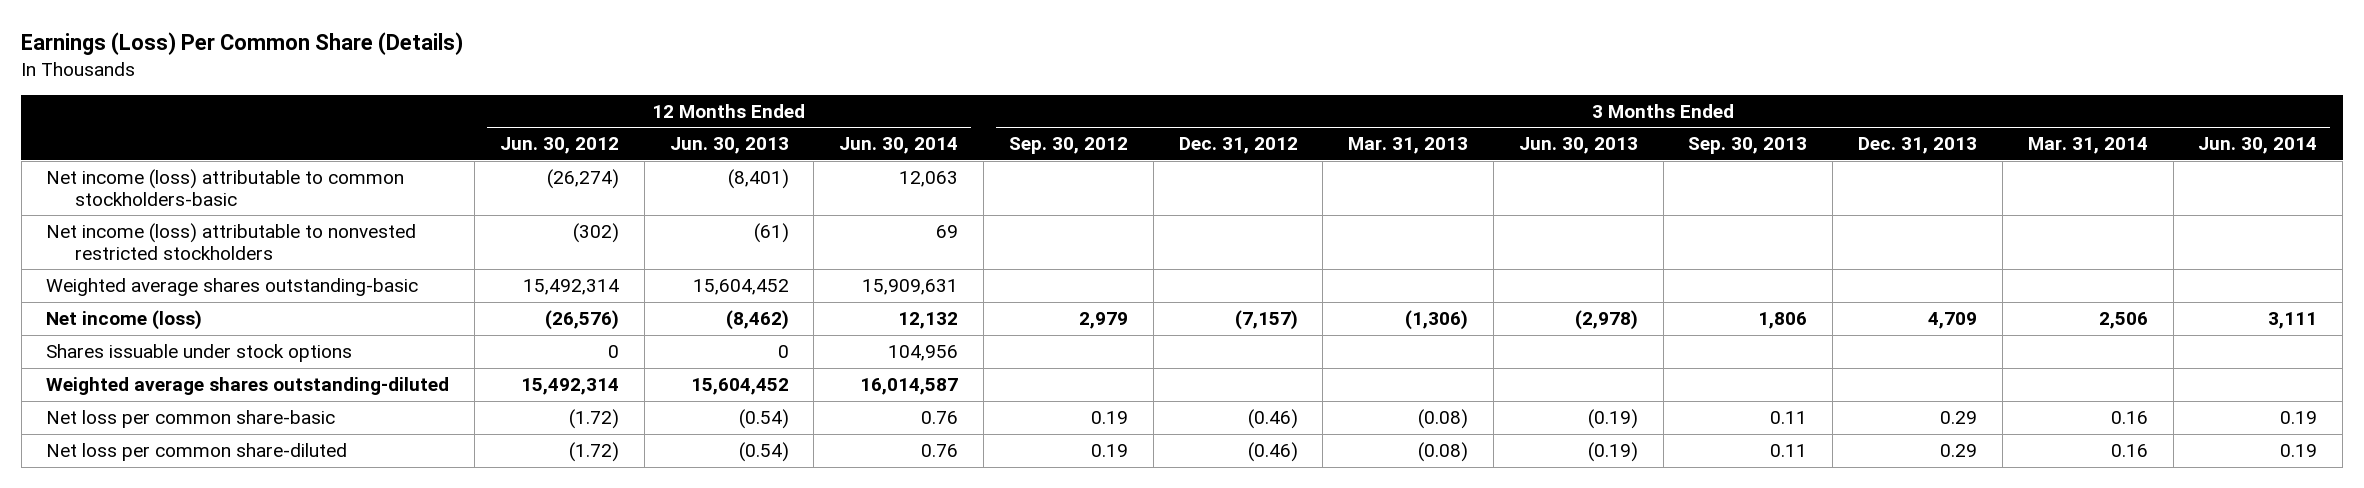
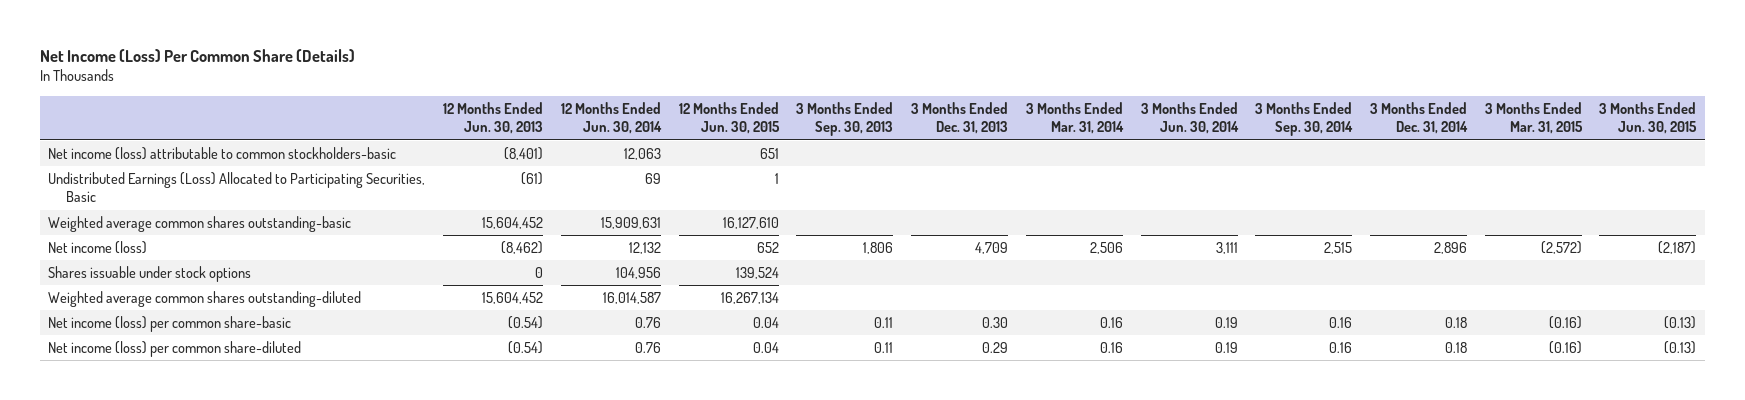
[21,32,464,56] Earnings (Loss) Per Common Share (Details) -> [39,48,355,62] Net Income (Loss) Per Common Share (Details)
[499,137,619,155] Jun. 30, 2012 -> none
[1008,137,1128,155] Sep. 30, 2012 -> none
[1178,137,1298,155] Dec. 31, 2012 -> none
[1348,137,1469,155] Mar. 31, 2013 -> none
[1518,137,1638,155] Jun. 30, 2013 -> none
none -> [678,101,780,135] 12 Months Ended Jun. 30, 2015
none -> [1255,101,1354,137] 3 Months Ended Sep. 30, 2014
none -> [1370,101,1469,135] 3 Months Ended Dec. 31, 2014
none -> [1484,101,1583,135] 3 Months Ended Mar. 31, 2015
none -> [1599,101,1698,135] 3 Months Ended Jun. 30, 2015
[46,222,417,260] Net income (loss) attributable to nonvested restricted stockholders -> [48,171,426,203] Undistributed Earnings (Loss) Allocated to Participating Securities, Basic
[46,277,419,296] Weighted average shares outstanding-basic -> [48,215,352,232] Weighted average common shares outstanding-basic
[46,376,450,395] Weighted average shares outstanding-diluted -> [48,290,362,307] Weighted average common shares outstanding-diluted
[46,409,336,428] Net loss per common share-basic -> [48,315,292,332] Net income (loss) per common share-basic
[1940,410,1978,424] 0.29 -> [982,316,1009,328] 0.30
[46,442,348,461] Net loss per common share-diluted -> [48,340,302,357] Net income (loss) per common share-diluted

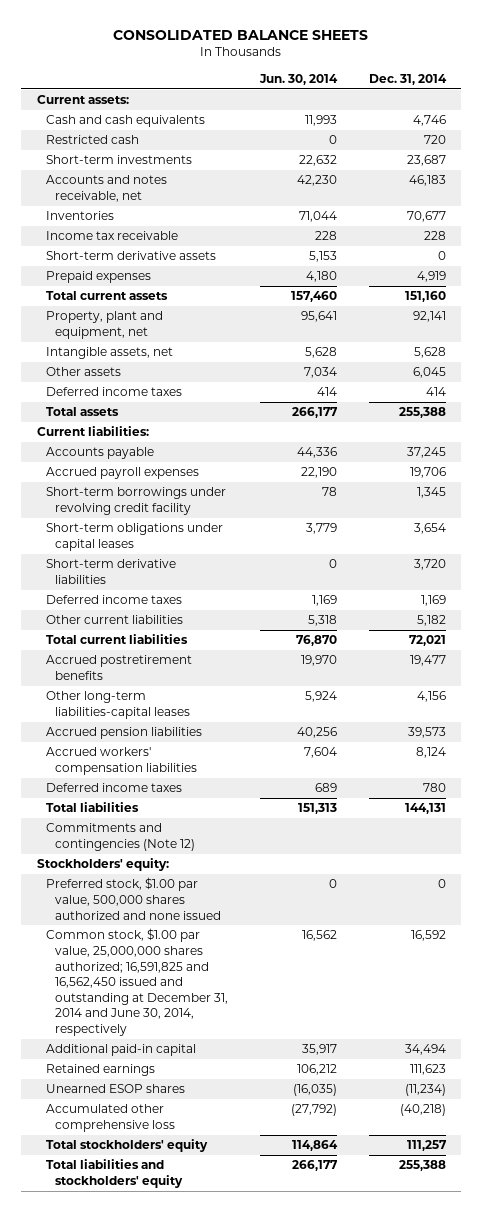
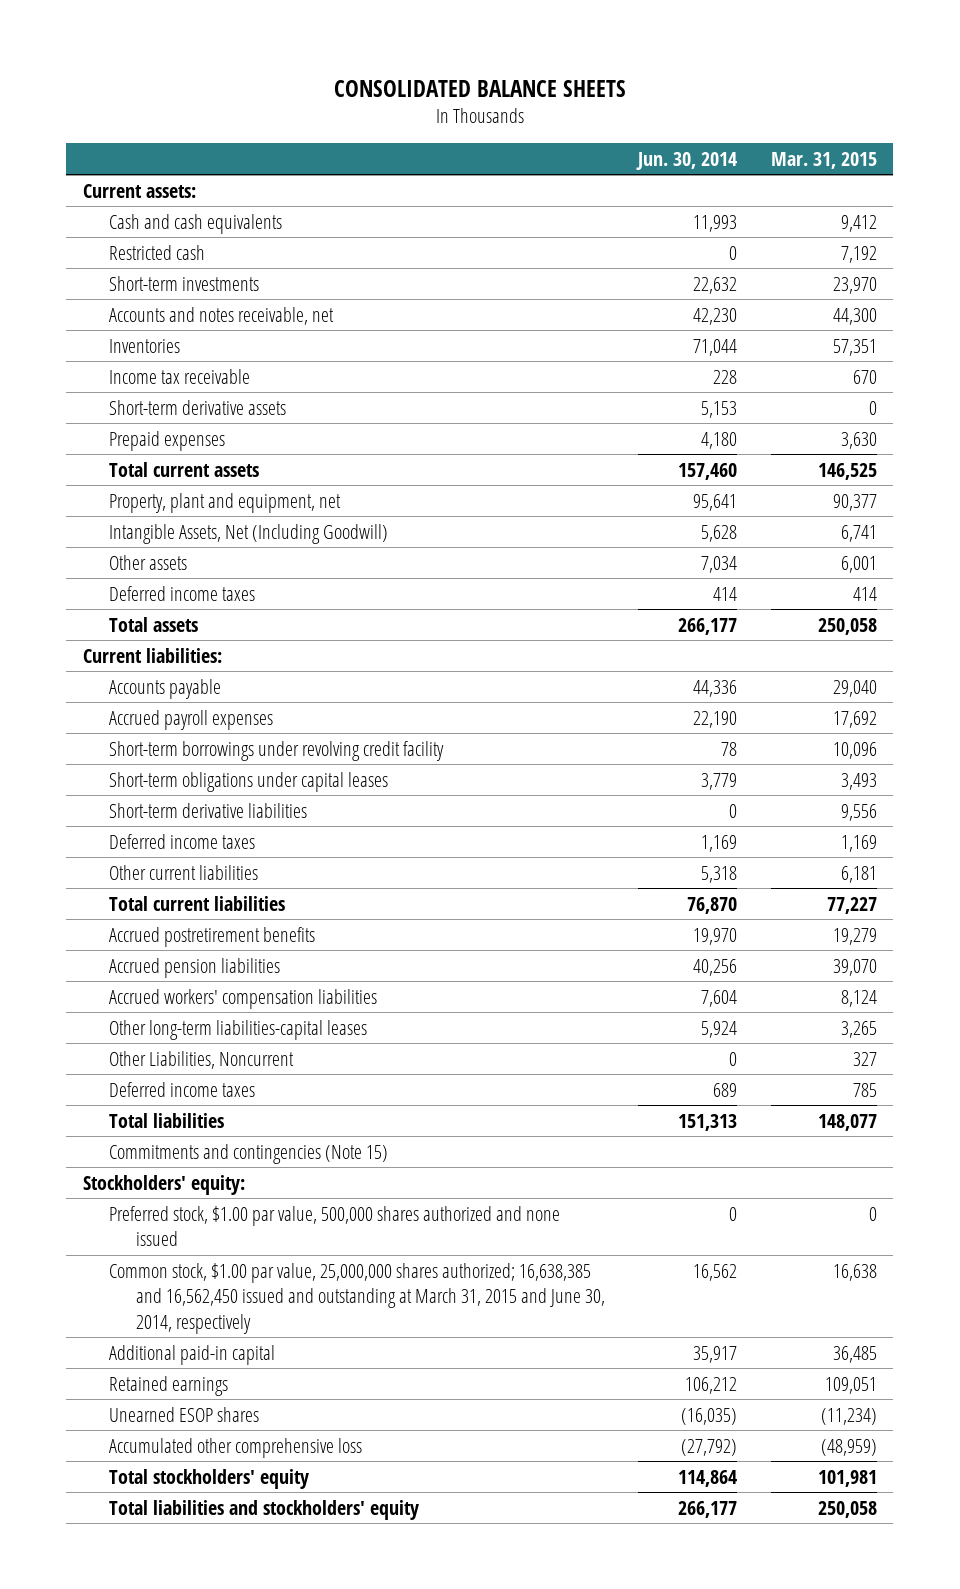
[368,73,447,85] Dec. 31, 2014 -> none
none -> [770,151,877,169] Mar. 31, 2015
[46,347,174,360] Intangible assets, net -> [109,523,389,544] Intangible Assets, Net (Including Goodwill)
[46,691,191,719] Other long-term liabilities-capital leases -> [109,1019,368,1040] Other long-term liabilities-capital leases
none -> [109,1050,295,1069] Other Liabilities, Noncurrent
[46,823,196,851] Commitments and contingencies (Note 12) -> [109,1143,389,1164] Commitments and contingencies (Note 15)
[46,928,229,1036] Common stock, $1.00 par value, 25,000,000 shares authorized; 16,591,825 and 16,562,450 issued and outstanding at December 31, 2014 and June 30, 2014, respectively -> [109,1262,605,1334] Common stock, $1.00 par value, 25,000,000 shares authorized; 16,638,385 and 16,562,450 issued and outstanding at March 31, 2015 and June 30, 2014, respectively

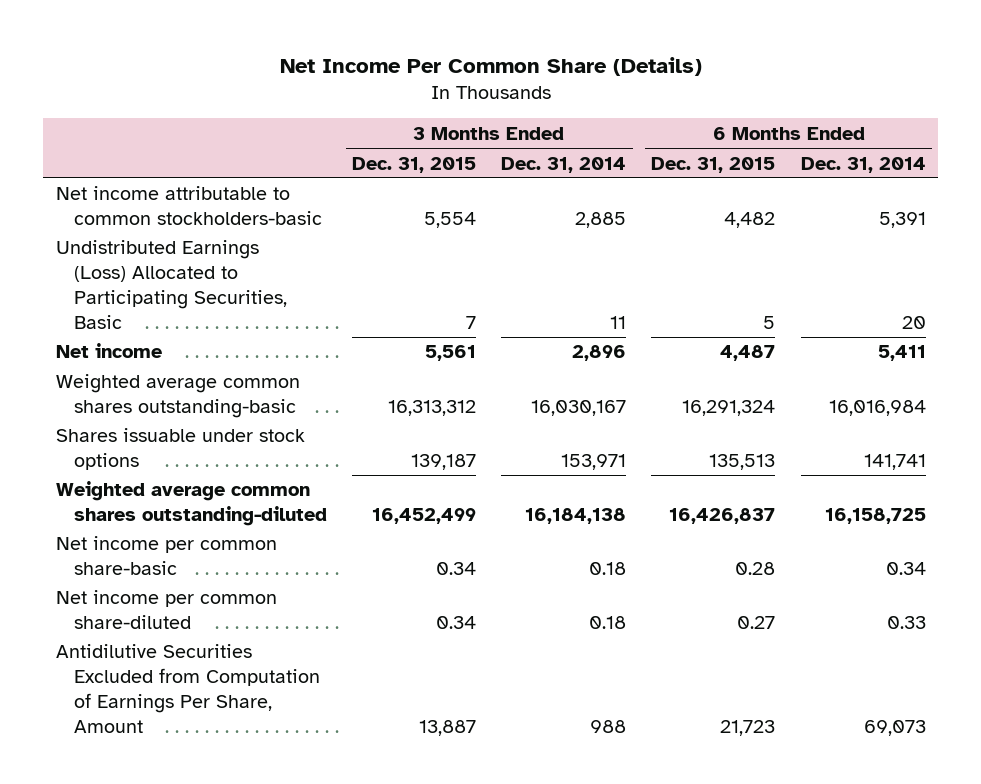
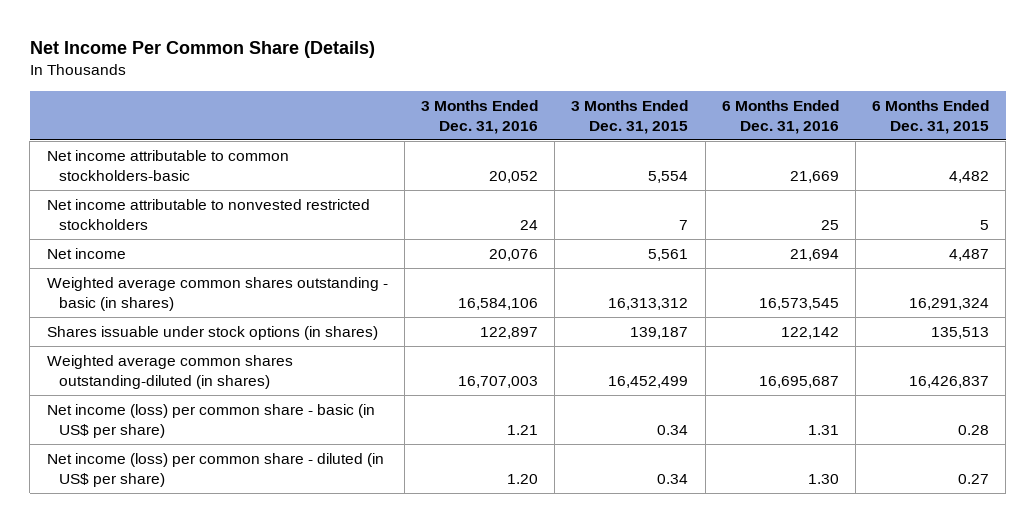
[501,156,627,173] Dec. 31, 2014 -> none
[800,156,926,173] Dec. 31, 2014 -> none
none -> [420,99,538,134] 3 Months Ended Dec. 31, 2016
none -> [721,99,839,134] 6 Months Ended Dec. 31, 2016
[55,240,287,329] Undistributed Earnings (Loss) Allocated to Participating Securities, Basic -> [46,198,370,230] Net income attributable to nonvested restricted stockholders
[55,644,320,733] Antidilutive Securities Excluded from Computation of Earnings Per Share, Amount -> none
[55,374,300,419] Weighted average common shares outstanding-basic -> [46,276,388,311] Weighted average common shares outstanding - basic (in shares)
[55,428,305,471] Shares issuable under stock options -> [46,325,378,340] Shares issuable under stock options (in shares)
[55,481,327,527] Weighted average common shares outstanding-diluted -> [46,354,293,389] Weighted average common shares outstanding-diluted (in shares)
[55,536,277,576] Net income per common share-basic -> [46,403,375,438] Net income (loss) per common share - basic (in US$ per share)
[55,590,277,630] Net income per common share-diluted -> [46,452,384,487] Net income (loss) per common share - diluted (in US$ per share)

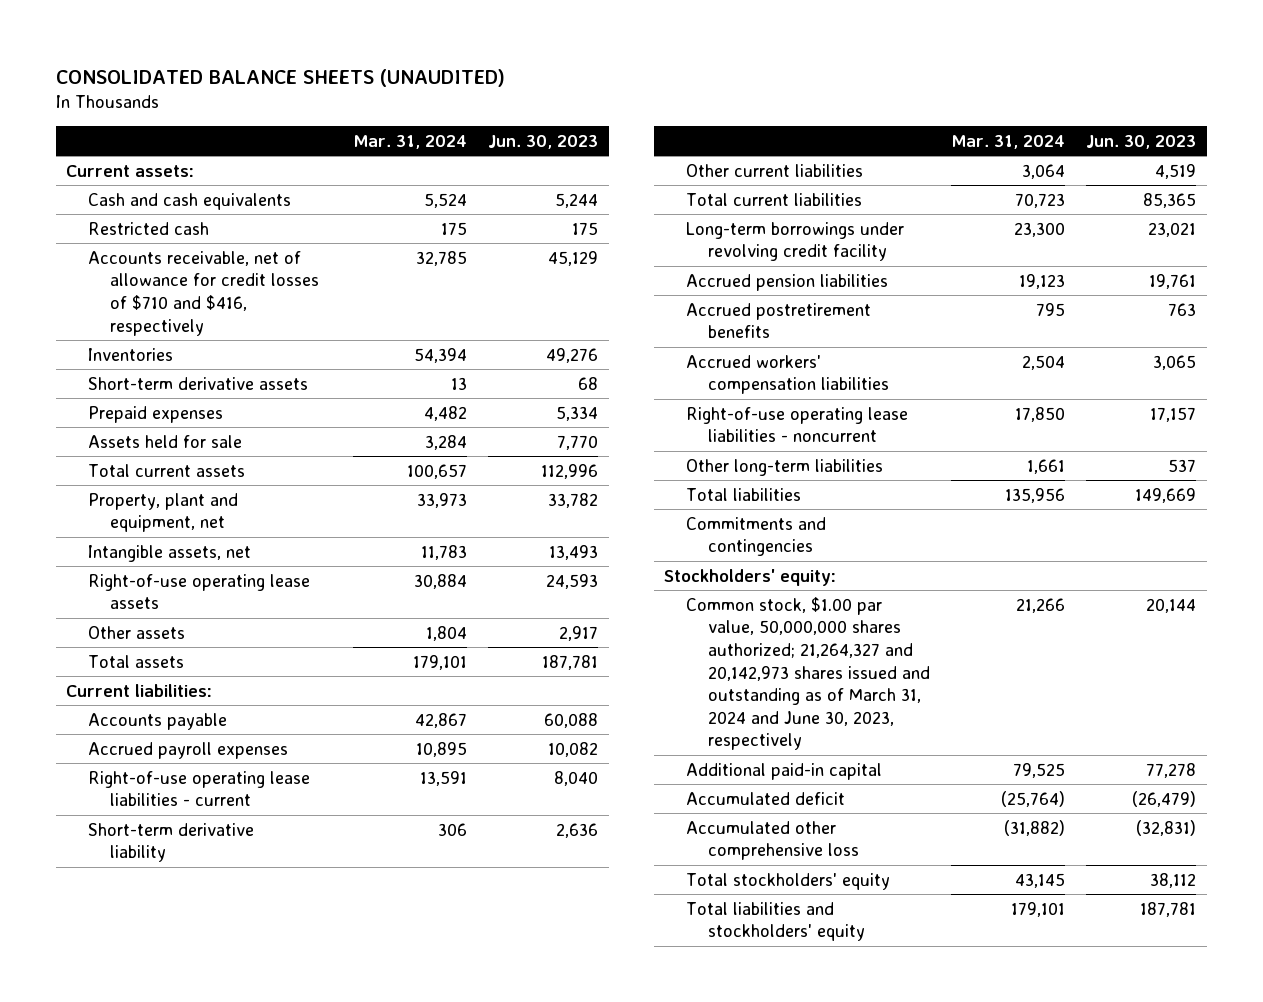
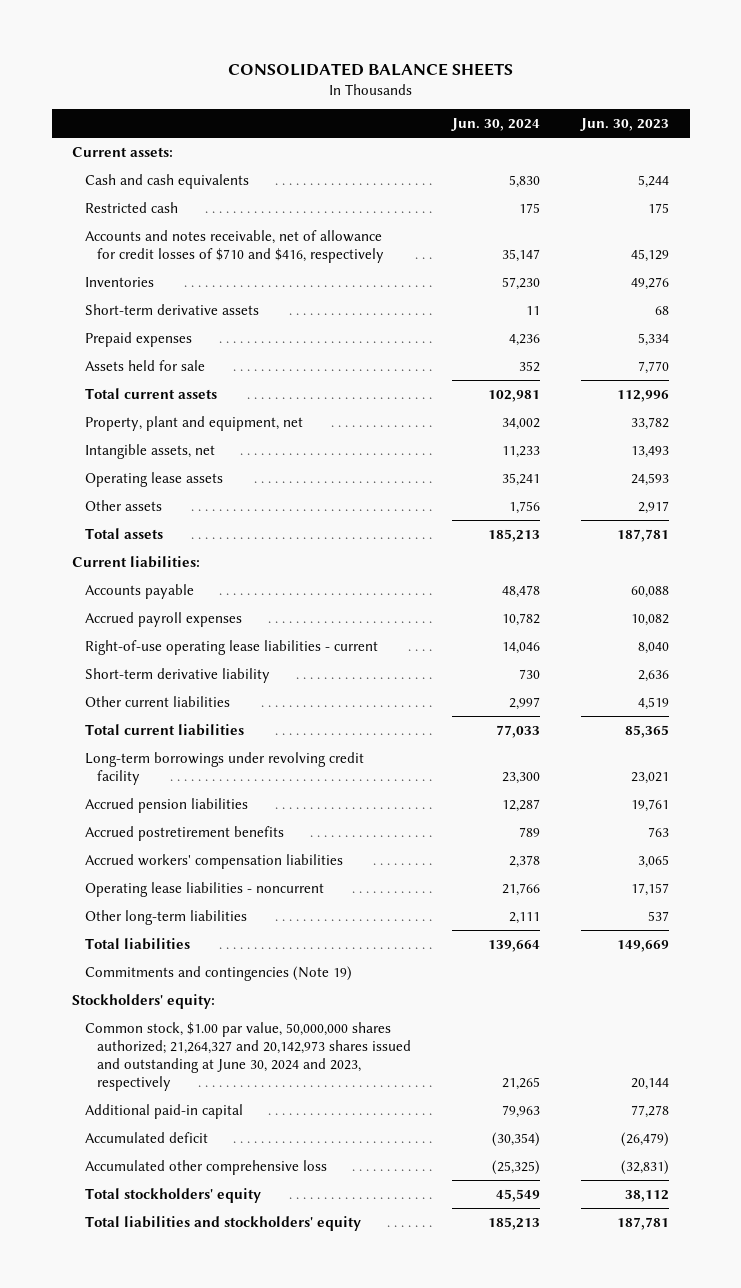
[55,68,505,87] CONSOLIDATED BALANCE SHEETS (UNAUDITED) -> [227,62,513,76] CONSOLIDATED BALANCE SHEETS
[352,134,467,149] Mar. 31, 2024 -> none
none -> [451,118,541,132] Jun. 30, 2024
[87,250,319,336] Accounts receivable, net of allowance for credit losses of $710 and $416, respectively -> [84,229,385,263] Accounts and notes receivable, net of allowance for credit losses of $710 and $416, respectively
[87,573,310,610] Right-of-use operating lease assets -> [84,471,223,487] Operating lease assets
[686,406,909,443] Right-of-use operating lease liabilities - noncurrent -> [84,881,324,897] Operating lease liabilities - noncurrent
[686,516,827,557] Commitments and contingencies -> [84,965,352,981] Commitments and contingencies (Note 19)
[686,596,930,751] Common stock, $1.00 par value, 50,000,000 shares authorized; 21,264,327 and 20,142,973 shares issued and outstanding as of March 31, 2024 and June 30, 2023, respectively -> [84,1021,412,1092] Common stock, $1.00 par value, 50,000,000 shares authorized; 21,264,327 and 20,142,973 shares issued and outstanding at June 30, 2024 and 2023, respectively

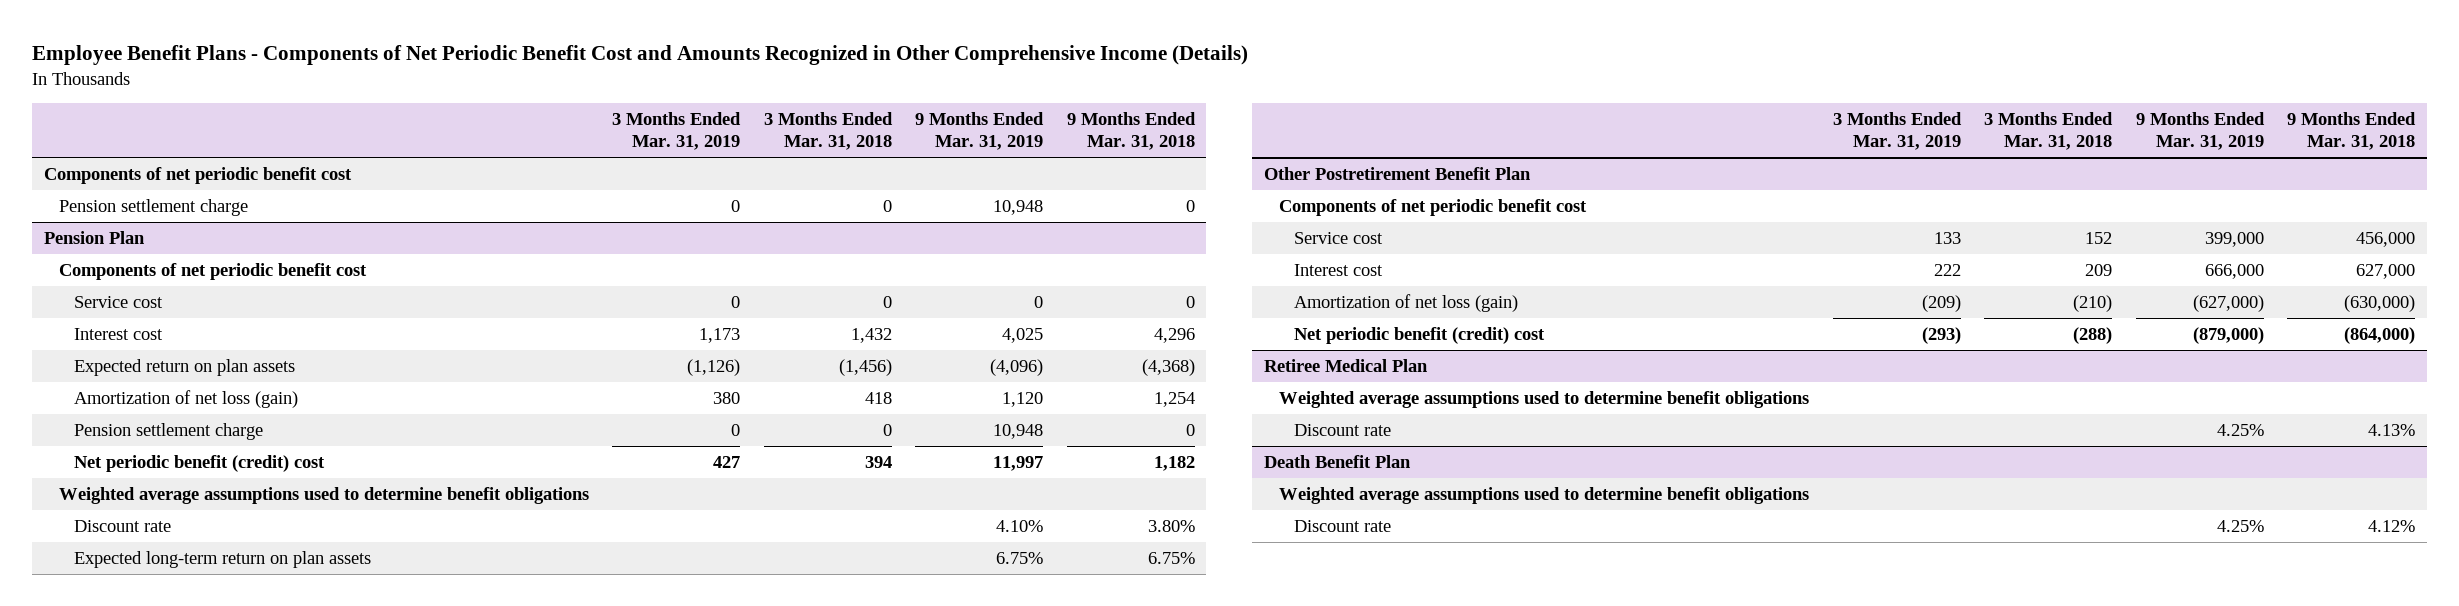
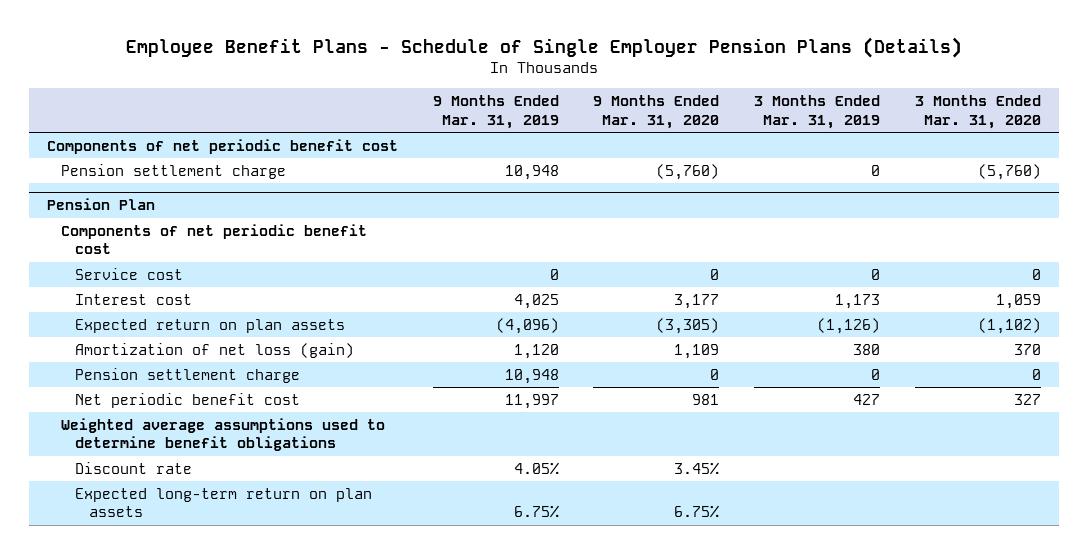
[31,45,1248,66] Employee Benefit Plans - Components of Net Periodic Benefit Cost and Amounts Recognized in Other Comprehensive Income (Details) -> [125,36,962,58] Employee Benefit Plans - Schedule of Single Employer Pension Plans (Details)
[763,112,893,151] 3 Months Ended Mar. 31, 2018 -> none
[1066,112,1196,151] 9 Months Ended Mar. 31, 2018 -> none
none -> [593,95,720,129] 9 Months Ended Mar. 31, 2020
none -> [915,95,1042,129] 3 Months Ended Mar. 31, 2020
[73,454,325,472] Net periodic benefit (credit) cost -> [74,393,300,409] Net periodic benefit cost
[996,519,1044,532] 4.10% -> [513,462,559,476] 4.05%
[1263,166,1531,180] Other Postretirement Benefit Plan -> none
[1279,198,1588,216] Components of net periodic benefit cost -> none
[1294,231,1384,244] Service cost -> none
[1294,263,1384,276] Interest cost -> none
[1294,293,1519,312] Amortization of net loss (gain) -> none
[1294,326,1546,344] Net periodic benefit (credit) cost -> none
[1263,358,1428,372] Retiree Medical Plan -> none
[1279,390,1810,408] Weighted average assumptions used to determine benefit obligations -> none
[1294,423,1392,436] Discount rate -> none
[1263,454,1411,468] Death Benefit Plan -> none
[1279,486,1810,504] Weighted average assumptions used to determine benefit obligations -> none
[1294,519,1392,532] Discount rate -> none

